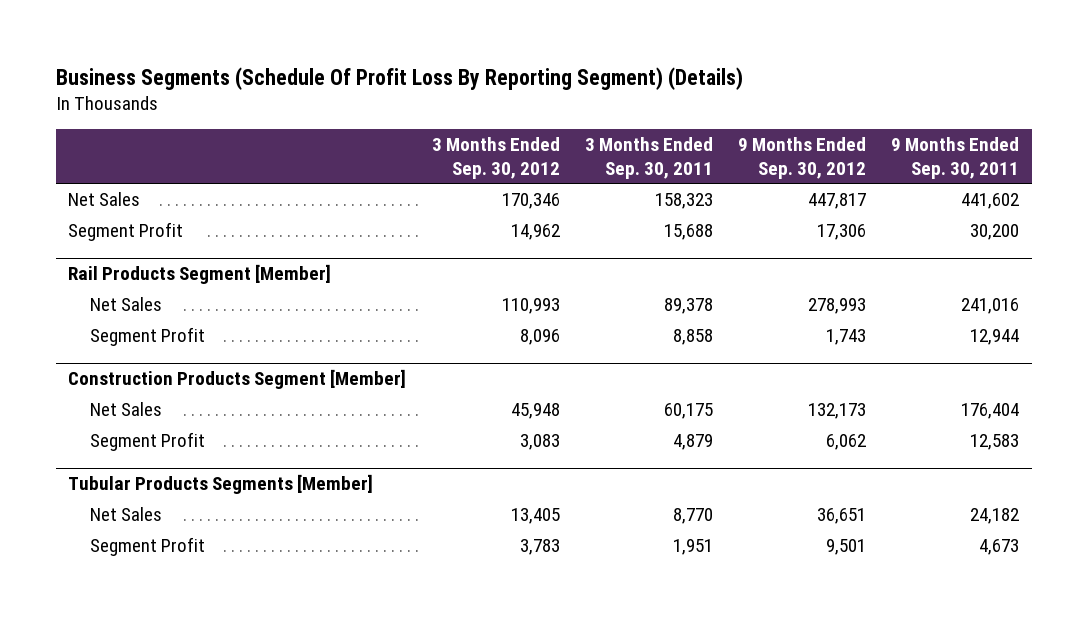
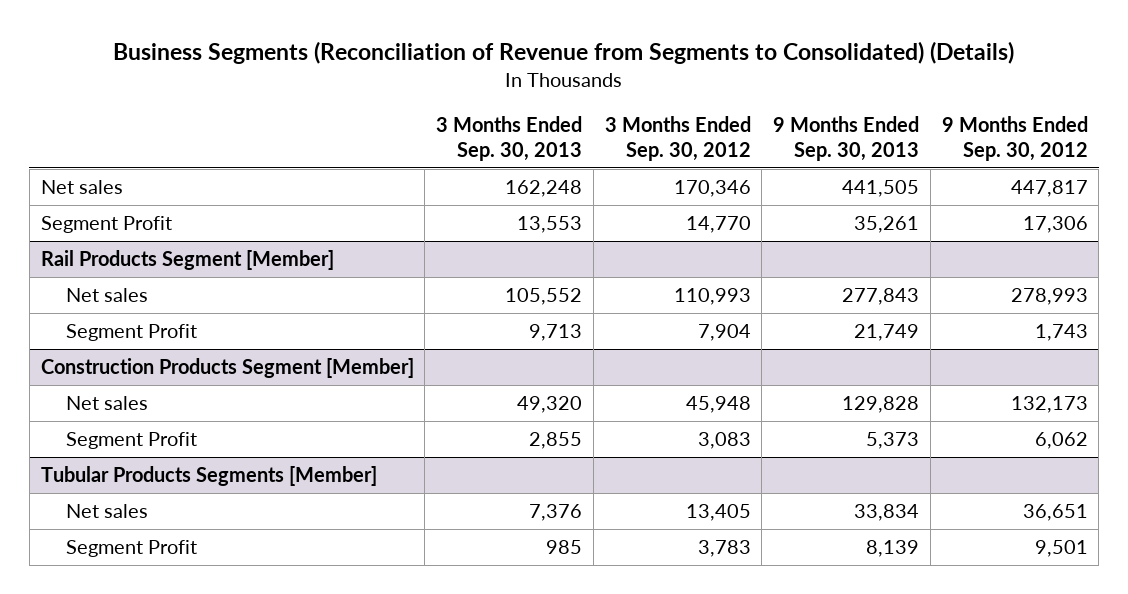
[55,66,743,90] Business Segments (Schedule Of Profit Loss By Reporting Segment) (Details) -> [113,41,1015,65] Business Segments (Reconciliation of Revenue from Segments to Consolidated) (Details)
[584,136,713,179] 3 Months Ended Sep. 30, 2011 -> none
[891,136,1020,179] 9 Months Ended Sep. 30, 2011 -> none
none -> [436,115,583,161] 3 Months Ended Sep. 30, 2013
none -> [773,115,920,161] 9 Months Ended Sep. 30, 2013
[68,191,141,206] Net Sales -> [40,180,123,195] Net sales
[510,223,560,240] 14,962 -> [685,216,751,234] 14,770
[89,296,162,311] Net Sales -> [65,288,148,303] Net sales
[519,328,560,345] 8,096 -> [697,324,751,342] 7,904
[89,401,162,416] Net Sales -> [65,396,148,411] Net sales
[89,506,162,521] Net Sales -> [65,504,148,519] Net sales

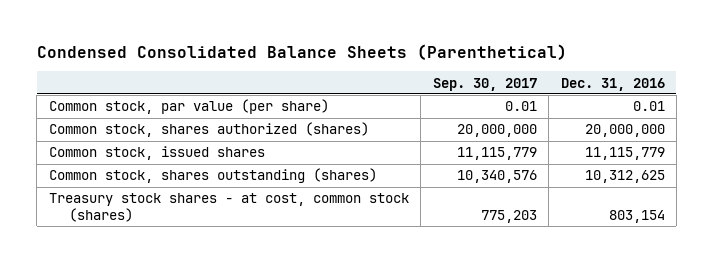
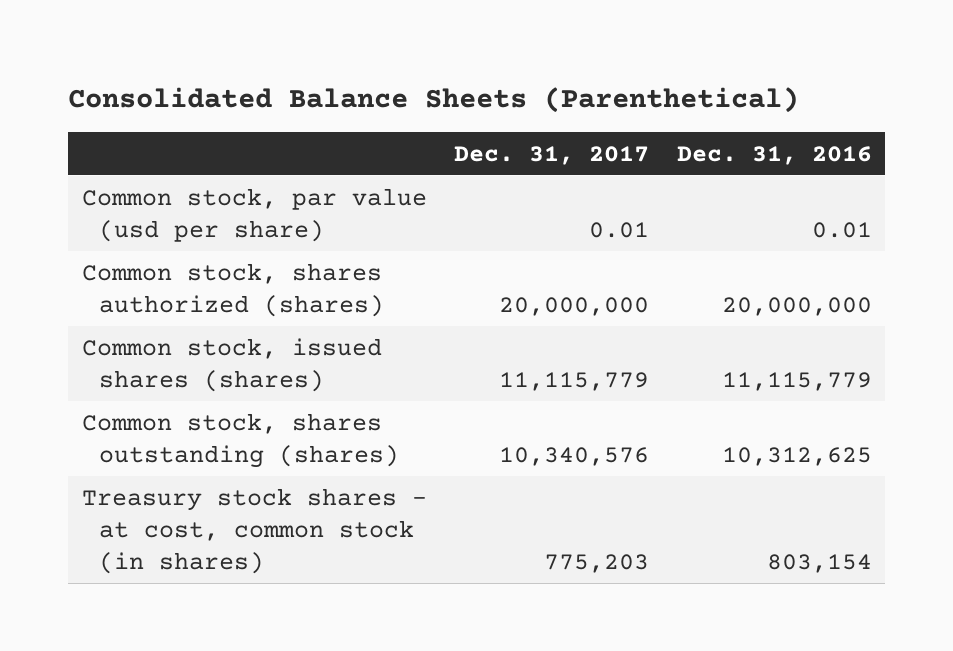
[36,43,567,60] Condensed Consolidated Balance Sheets (Parenthetical) -> [67,86,799,113] Consolidated Balance Sheets (Parenthetical)
[432,77,537,91] Sep. 30, 2017 -> none
none -> [454,145,650,165] Dec. 31, 2017
[48,99,329,115] Common stock, par value (per share) -> [81,187,427,242] Common stock, par value (usd per share)
[48,146,265,161] Common stock, issued shares -> [81,337,382,392] Common stock, issued shares (shares)
[48,193,409,222] Treasury stock shares - at cost, common stock (shares) -> [81,487,427,574] Treasury stock shares - at cost, common stock (in shares)

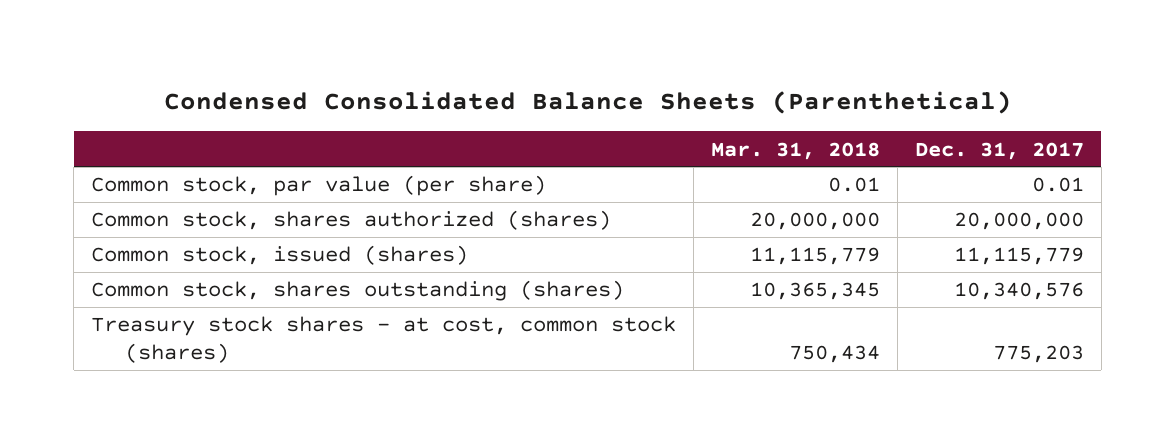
[67,86,799,113] Consolidated Balance Sheets (Parenthetical) -> [163,90,1012,114] Condensed Consolidated Balance Sheets (Parenthetical)
[676,145,872,165] Dec. 31, 2016 -> none
none -> [711,141,881,160] Mar. 31, 2018
[81,187,427,242] Common stock, par value (usd per share) -> [91,175,547,197] Common stock, par value (per share)
[81,337,382,392] Common stock, issued shares (shares) -> [91,245,469,266] Common stock, issued (shares)
[81,487,427,574] Treasury stock shares - at cost, common stock (in shares) -> [91,316,677,364] Treasury stock shares - at cost, common stock (shares)

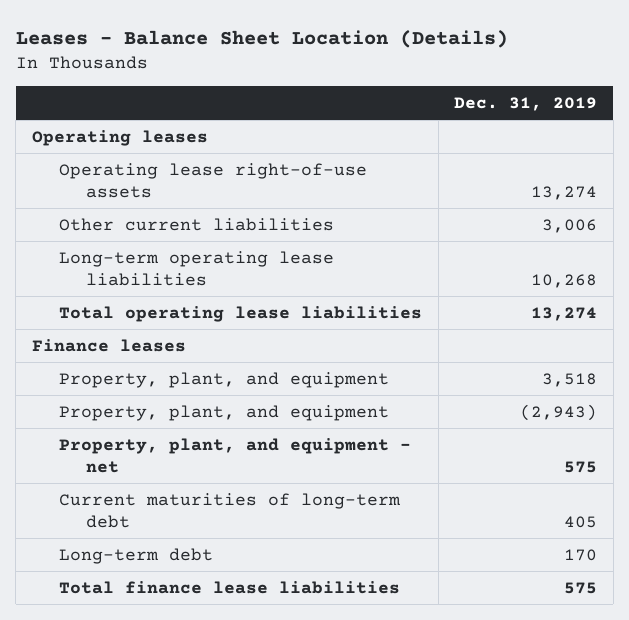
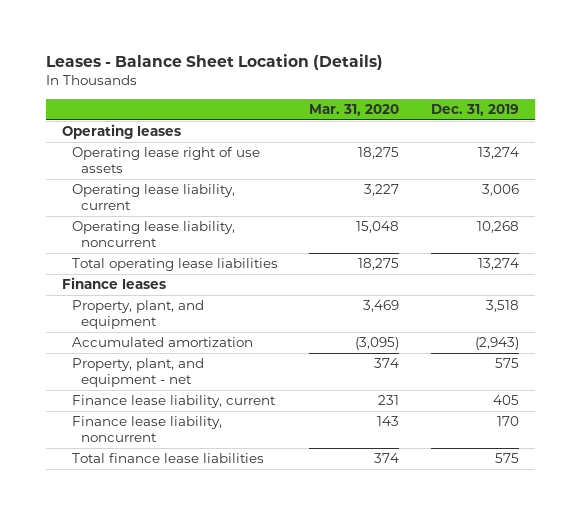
none -> [309,104,400,117] Mar. 31, 2020
[59,162,368,198] Operating lease right-of-use assets -> [71,147,260,173] Operating lease right of use assets
[59,217,335,231] Other current liabilities -> [71,184,235,210] Operating lease liability, current
[59,250,335,286] Long-term operating lease liabilities -> [71,221,235,247] Operating lease liability, noncurrent
[59,404,390,421] Property, plant, and equipment -> [71,337,253,348] Accumulated amortization
[59,492,402,528] Current maturities of long-term debt -> [71,395,276,409] Finance lease liability, current
[59,547,214,564] Long-term debt -> [71,416,222,442] Finance lease liability, noncurrent

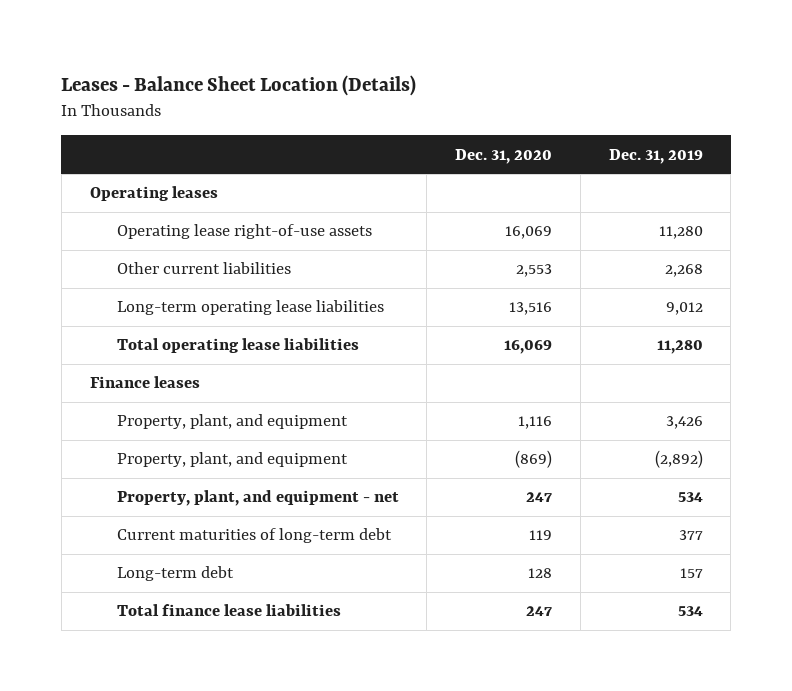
[309,104,400,117] Mar. 31, 2020 -> none
none -> [455,148,553,164] Dec. 31, 2020
[71,184,235,210] Operating lease liability, current -> none
[71,147,260,173] Operating lease right of use assets -> [116,224,372,240] Operating lease right-of-use assets
[478,147,520,160] 13,274 -> [658,226,703,240] 11,280
none -> [116,262,291,275] Other current liabilities
[71,221,235,247] Operating lease liability, noncurrent -> [116,300,384,316] Long-term operating lease liabilities
[477,221,520,234] 10,268 -> [665,302,703,316] 9,012
[478,258,520,271] 13,274 -> [656,340,703,355] 11,280
[71,337,253,348] Accumulated amortization -> none
[71,395,276,409] Finance lease liability, current -> none
[71,416,222,442] Finance lease liability, noncurrent -> none
[486,300,520,313] 3,518 -> [665,416,703,430] 3,426
none -> [116,452,348,468] Property, plant, and equipment
[495,358,520,369] 575 -> [677,492,703,503] 534
none -> [116,528,392,544] Current maturities of long-term debt
none -> [116,566,234,582] Long-term debt
[495,453,520,464] 575 -> [677,606,703,617] 534

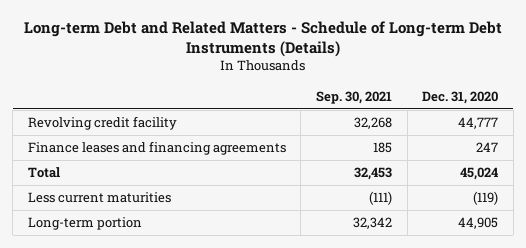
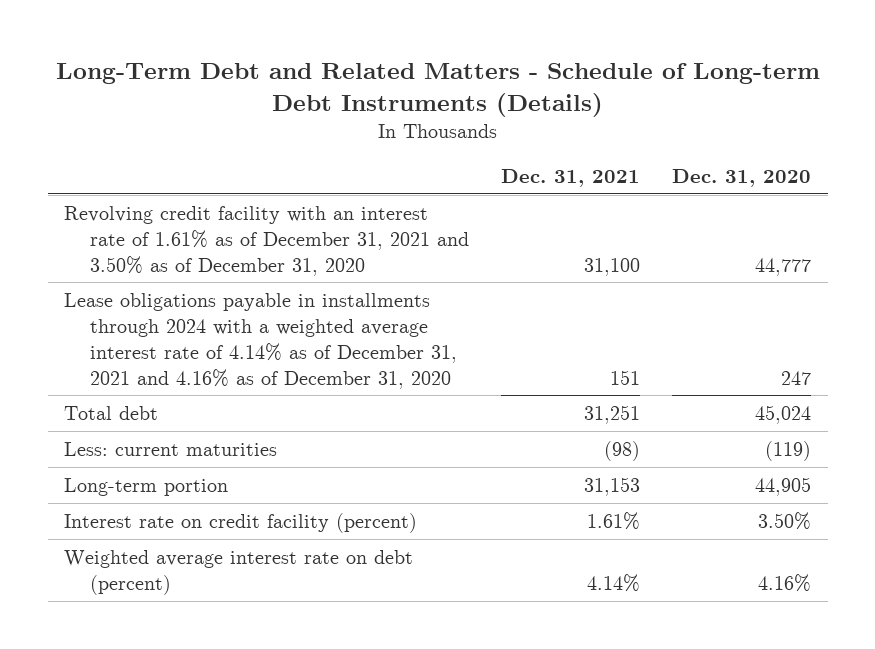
[23,20,502,57] Long-term Debt and Related Matters - Schedule of Long-term Debt Instruments (Details) -> [55,63,820,117] Long-Term Debt and Related Matters - Schedule of Long-term Debt Instruments (Details)
[315,90,392,104] Sep. 30, 2021 -> none
none -> [501,168,641,187] Dec. 31, 2021
[27,116,177,131] Revolving credit facility -> [63,205,469,276] Revolving credit facility with an interest rate of 1.61% as of December 31, 2021 and 3.50% as of December 31, 2020
[27,141,286,156] Finance leases and financing agreements -> [63,292,457,389] Lease obligations payable in installments through 2024 with a weighted average interest rate of 4.14% as of December 31, 2021 and 4.16% as of December 31, 2020
[27,167,60,179] Total -> [63,405,158,420] Total debt
[27,192,171,204] Less current maturities -> [63,441,277,456] Less: current maturities
none -> [63,512,417,533] Interest rate on credit facility (percent)
none -> [63,549,413,595] Weighted average interest rate on debt (percent)

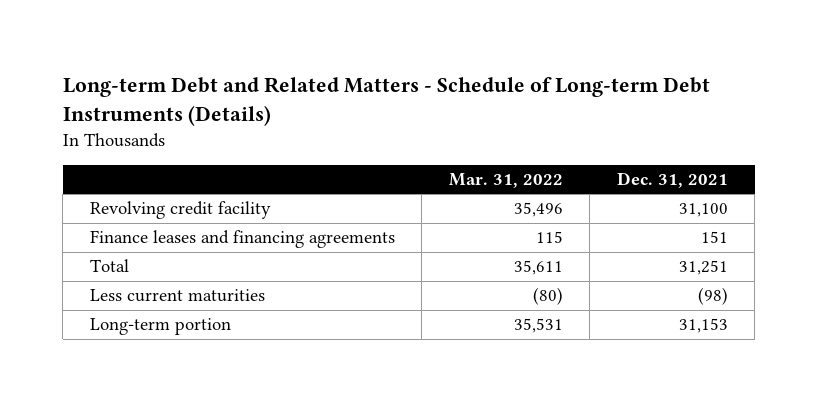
[55,63,820,117] Long-Term Debt and Related Matters - Schedule of Long-term Debt Instruments (Details) -> [62,76,710,126] Long-term Debt and Related Matters - Schedule of Long-term Debt Instruments (Details)
[672,168,812,187] Dec. 31, 2020 -> none
none -> [448,173,563,189] Mar. 31, 2022
[63,205,469,276] Revolving credit facility with an interest rate of 1.61% as of December 31, 2021 and 3.50% as of December 31, 2020 -> [89,201,271,220] Revolving credit facility
[63,292,457,389] Lease obligations payable in installments through 2024 with a weighted average interest rate of 4.14% as of December 31, 2021 and 4.16% as of December 31, 2020 -> [89,230,395,249] Finance leases and financing agreements
[63,405,158,420] Total debt -> [89,259,129,273] Total
[63,441,277,456] Less: current maturities -> [89,289,265,303] Less current maturities
[63,512,417,533] Interest rate on credit facility (percent) -> none
[63,549,413,595] Weighted average interest rate on debt (percent) -> none

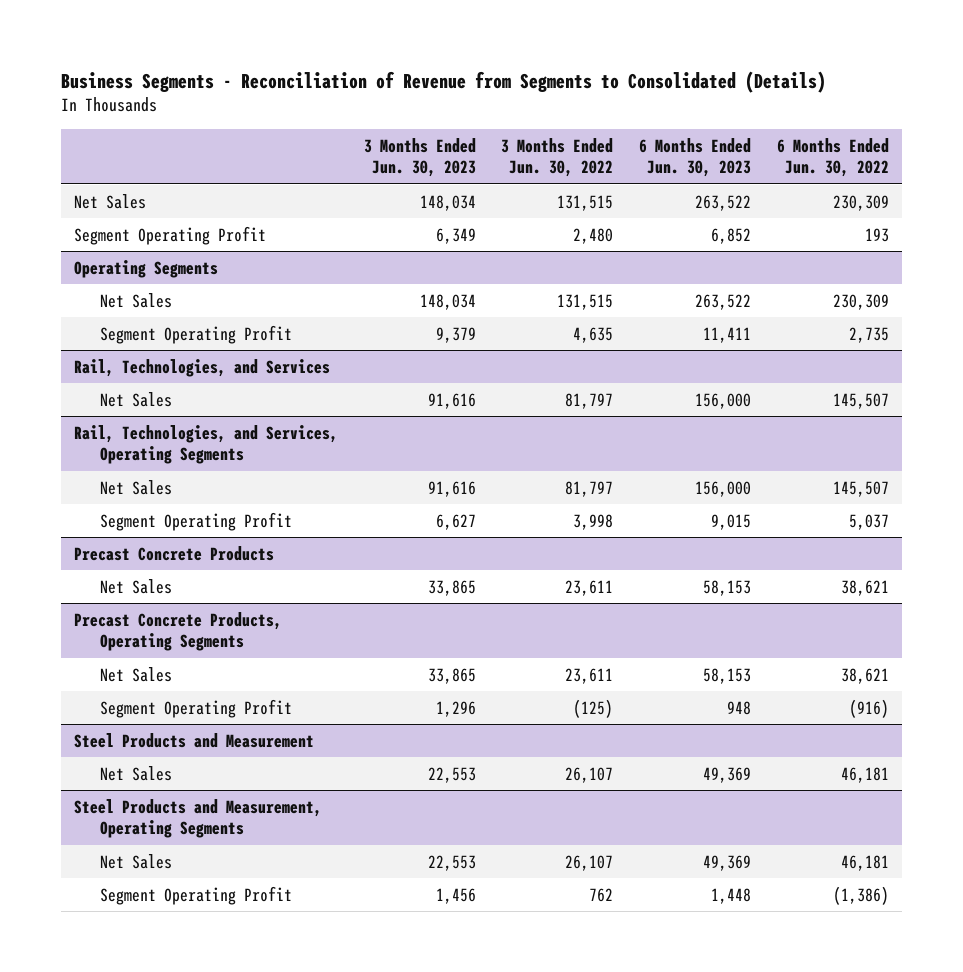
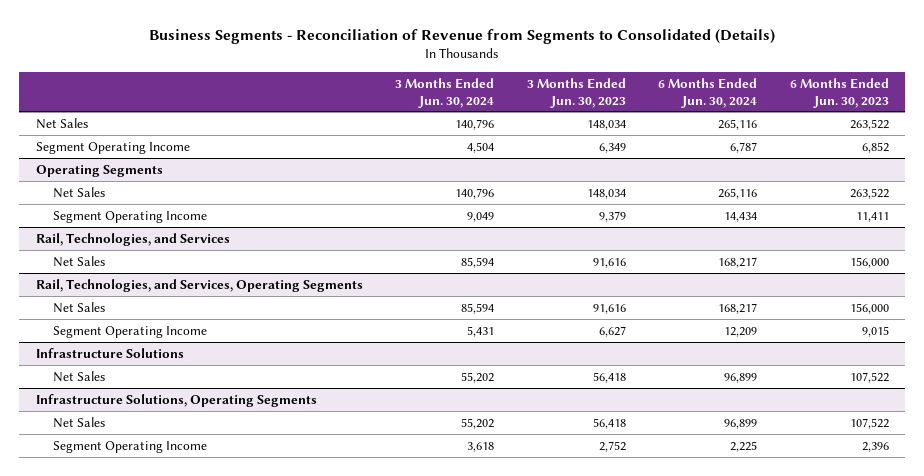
[501,137,614,178] 3 Months Ended Jun. 30, 2022 -> none
[777,137,890,178] 6 Months Ended Jun. 30, 2022 -> none
none -> [395,77,495,108] 3 Months Ended Jun. 30, 2024
none -> [658,77,758,108] 6 Months Ended Jun. 30, 2024
[73,225,266,245] Segment Operating Profit -> [35,141,190,154] Segment Operating Income
[100,324,293,344] Segment Operating Profit -> [52,210,207,223] Segment Operating Income
[73,545,274,561] Precast Concrete Products -> none
[73,611,282,652] Precast Concrete Products, Operating Segments -> none
[73,732,314,748] Steel Products and Measurement -> none
[100,765,173,781] Net Sales -> none
[73,798,322,839] Steel Products and Measurement, Operating Segments -> none
[100,853,173,869] Net Sales -> none
[100,885,293,905] Segment Operating Profit -> none
[100,511,293,531] Segment Operating Profit -> [52,325,207,338] Segment Operating Income
none -> [35,347,184,358] Infrastructure Solutions
[427,579,476,596] 33,865 -> [592,371,626,383] 56,418
[703,579,752,596] 58,153 -> [849,371,889,383] 107,522
none -> [35,393,317,407] Infrastructure Solutions, Operating Segments
[427,667,476,684] 33,865 -> [592,417,626,429] 56,418
[703,667,752,684] 58,153 -> [849,417,889,429] 107,522
[100,698,293,718] Segment Operating Profit -> [52,440,207,453] Segment Operating Income
[435,700,476,717] 1,296 -> [598,440,626,452] 2,752
[727,700,752,715] 948 -> [861,441,889,452] 2,396

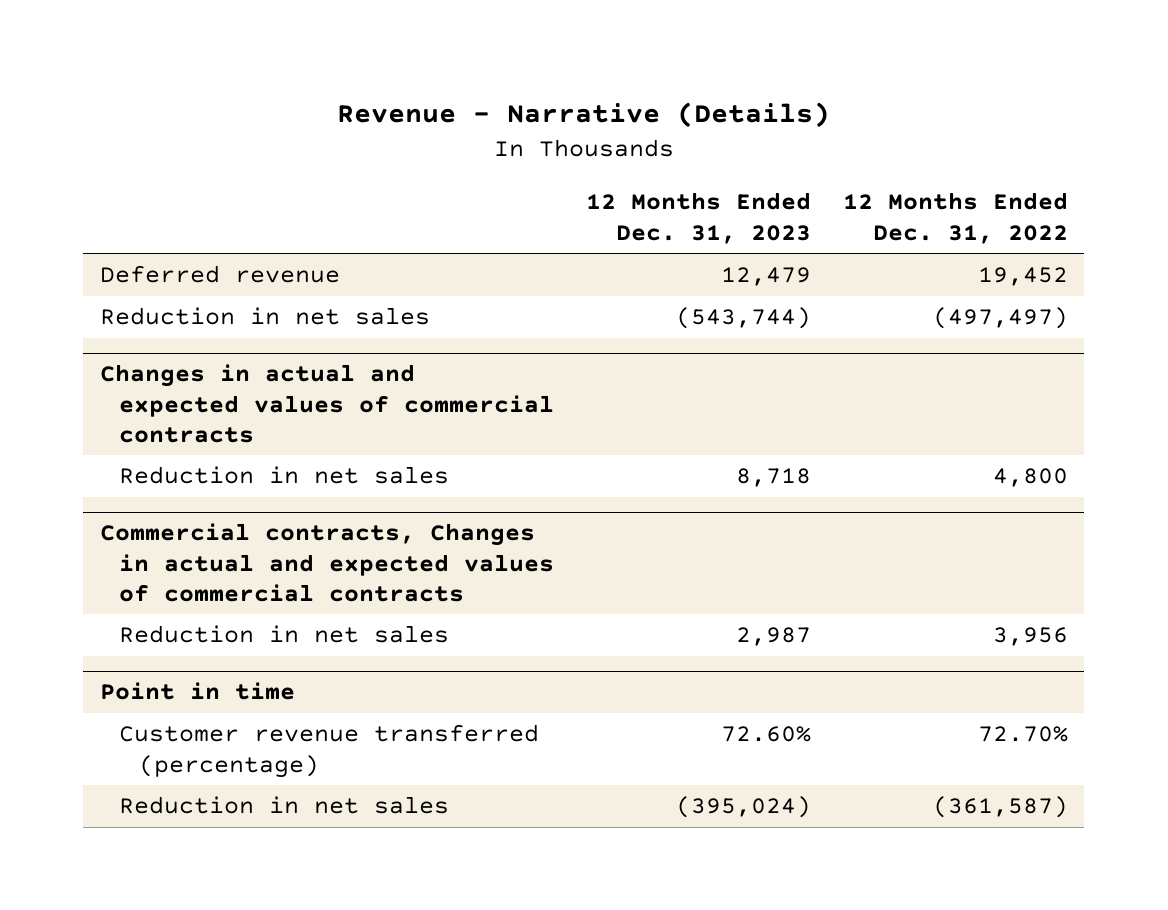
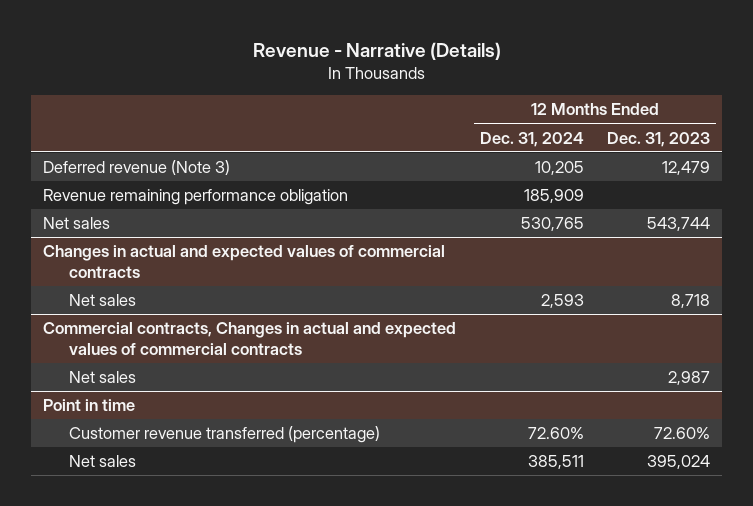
[843,192,1069,244] 12 Months Ended Dec. 31, 2022 -> none
none -> [479,131,584,147] Dec. 31, 2024
[99,265,340,284] Deferred revenue -> [43,160,231,176] Deferred revenue (Note 3)
none -> [43,189,349,206] Revenue remaining performance obligation
[99,307,430,326] Reduction in net sales -> [43,217,111,230] Net sales
[676,307,812,330] (543,744) -> [647,217,711,232] 543,744
[119,466,450,485] Reduction in net sales -> [68,294,136,307] Net sales
[119,625,450,644] Reduction in net sales -> [68,371,136,384] Net sales
[119,796,450,815] Reduction in net sales -> [68,455,136,468] Net sales
[676,796,812,819] (395,024) -> [647,455,711,470] 395,024

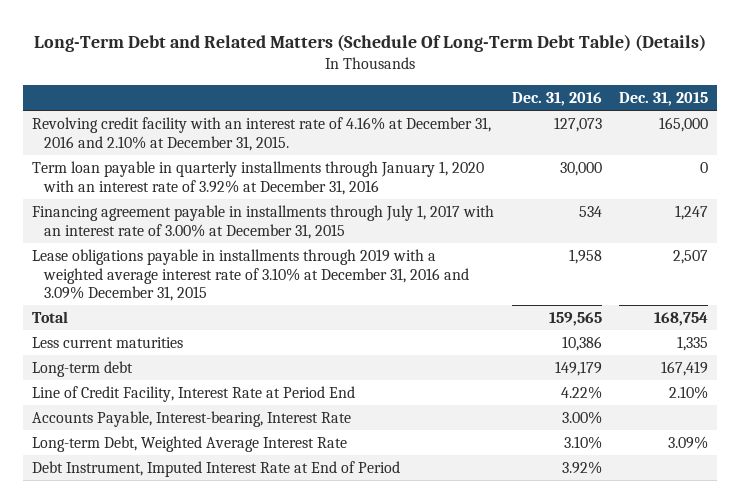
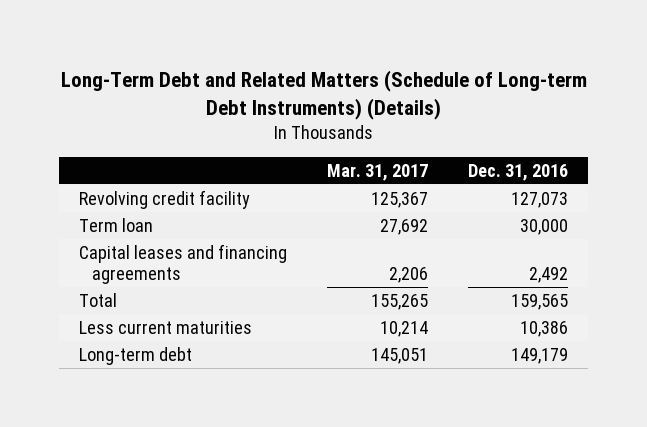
[34,34,707,53] Long-Term Debt and Related Matters (Schedule Of Long-Term Debt Table) (Details) -> [60,70,587,120] Long-Term Debt and Related Matters (Schedule of Long-term Debt Instruments) (Details)
[618,92,708,107] Dec. 31, 2015 -> none
none -> [327,163,429,181] Mar. 31, 2017
[32,204,495,239] Financing agreement payable in installments through July 1, 2017 with an interest rate of 3.00% at December 31, 2015 -> none
[32,248,470,302] Lease obligations payable in installments through 2019 with a weighted average interest rate of 3.10% at December 31, 2016 and 3.09% December 31, 2015 -> none
[32,116,492,151] Revolving credit facility with an interest rate of 4.16% at December 31, 2016 and 2.10% at December 31, 2015. -> [79,189,251,209] Revolving credit facility
[32,160,485,195] Term loan payable in quarterly installments through January 1, 2020 with an interest rate of 3.92% at December 31, 2016 -> [79,217,154,232] Term loan
none -> [79,243,288,284] Capital leases and financing agreements
[32,385,356,402] Line of Credit Facility, Interest Rate at Period End -> none
[32,410,352,427] Accounts Payable, Interest-bearing, Interest Rate -> none
[32,435,348,452] Long-term Debt, Weighted Average Interest Rate -> none
[32,460,401,477] Debt Instrument, Imputed Interest Rate at End of Period -> none

